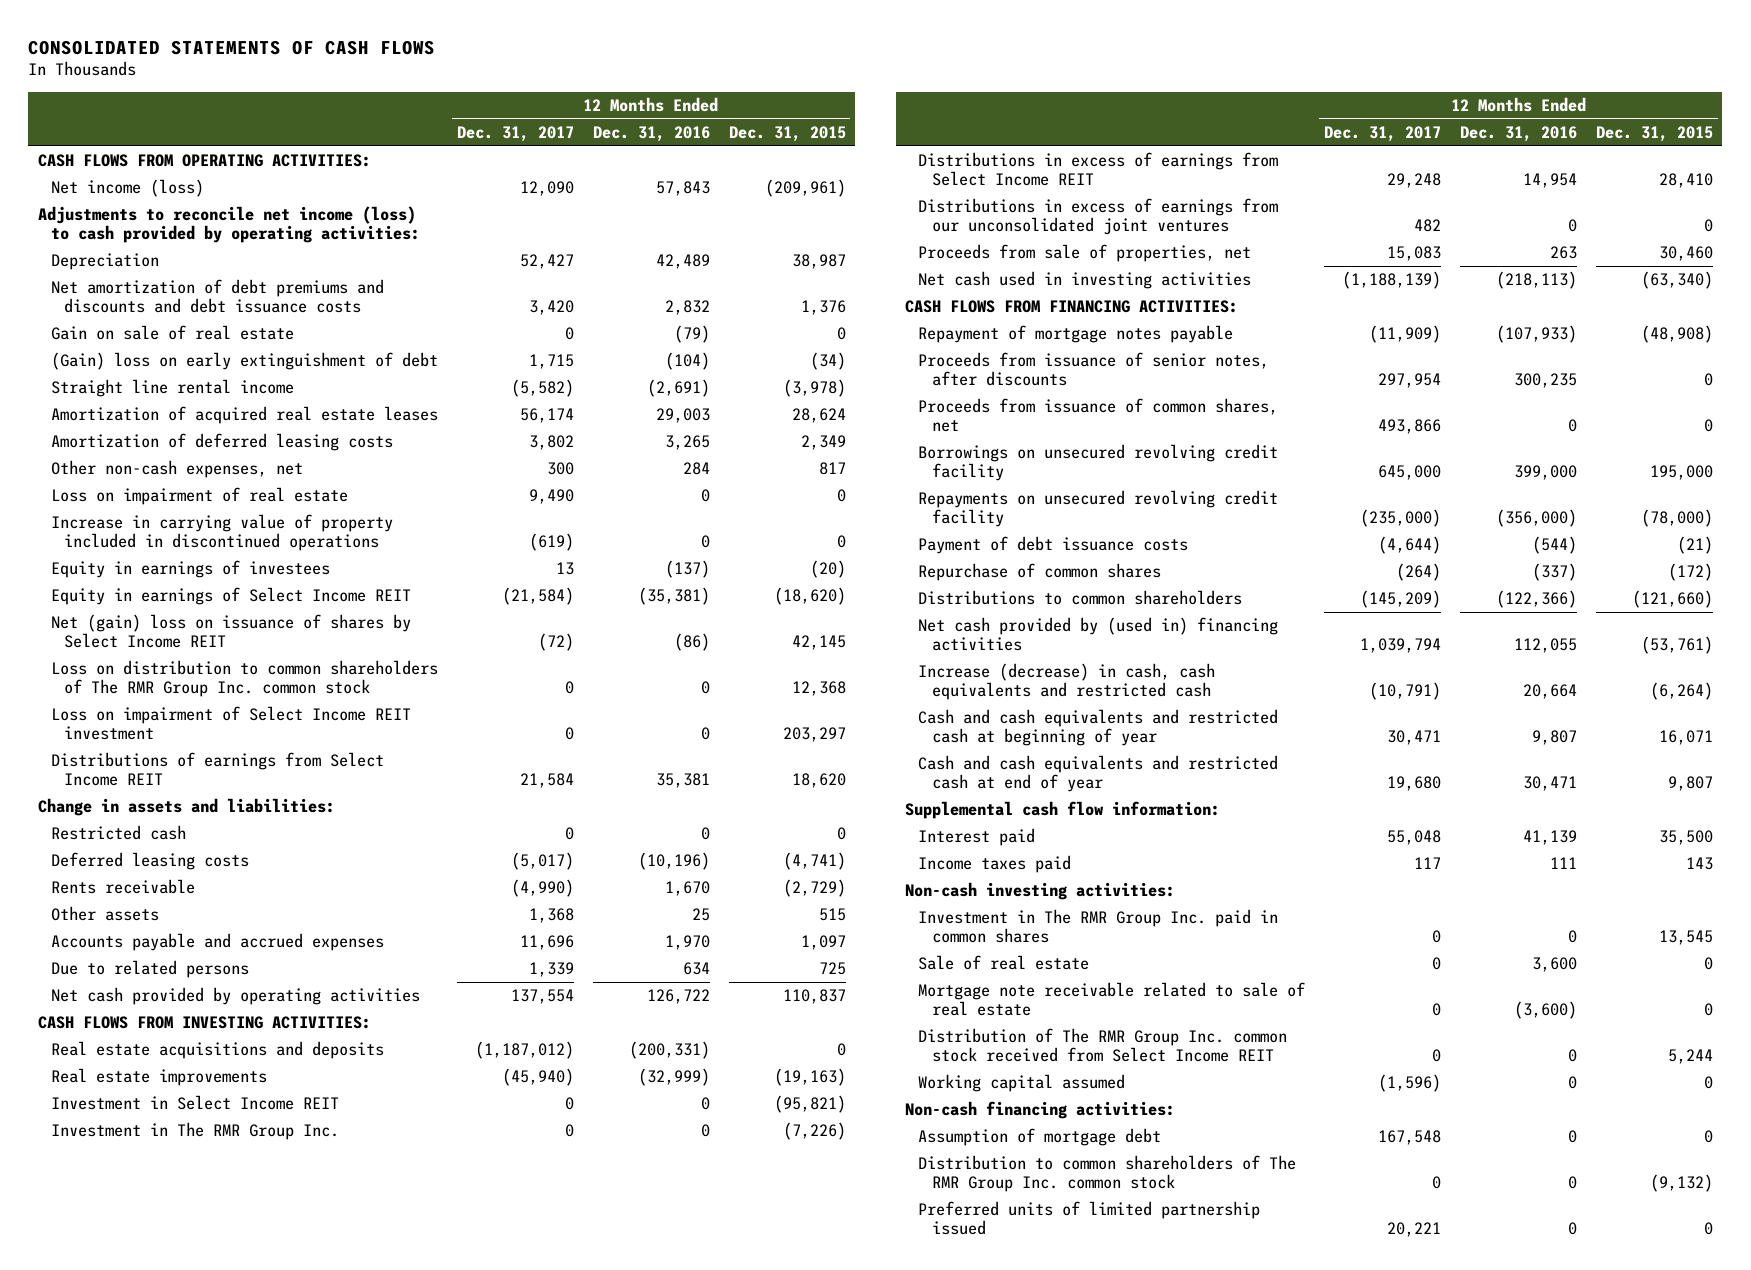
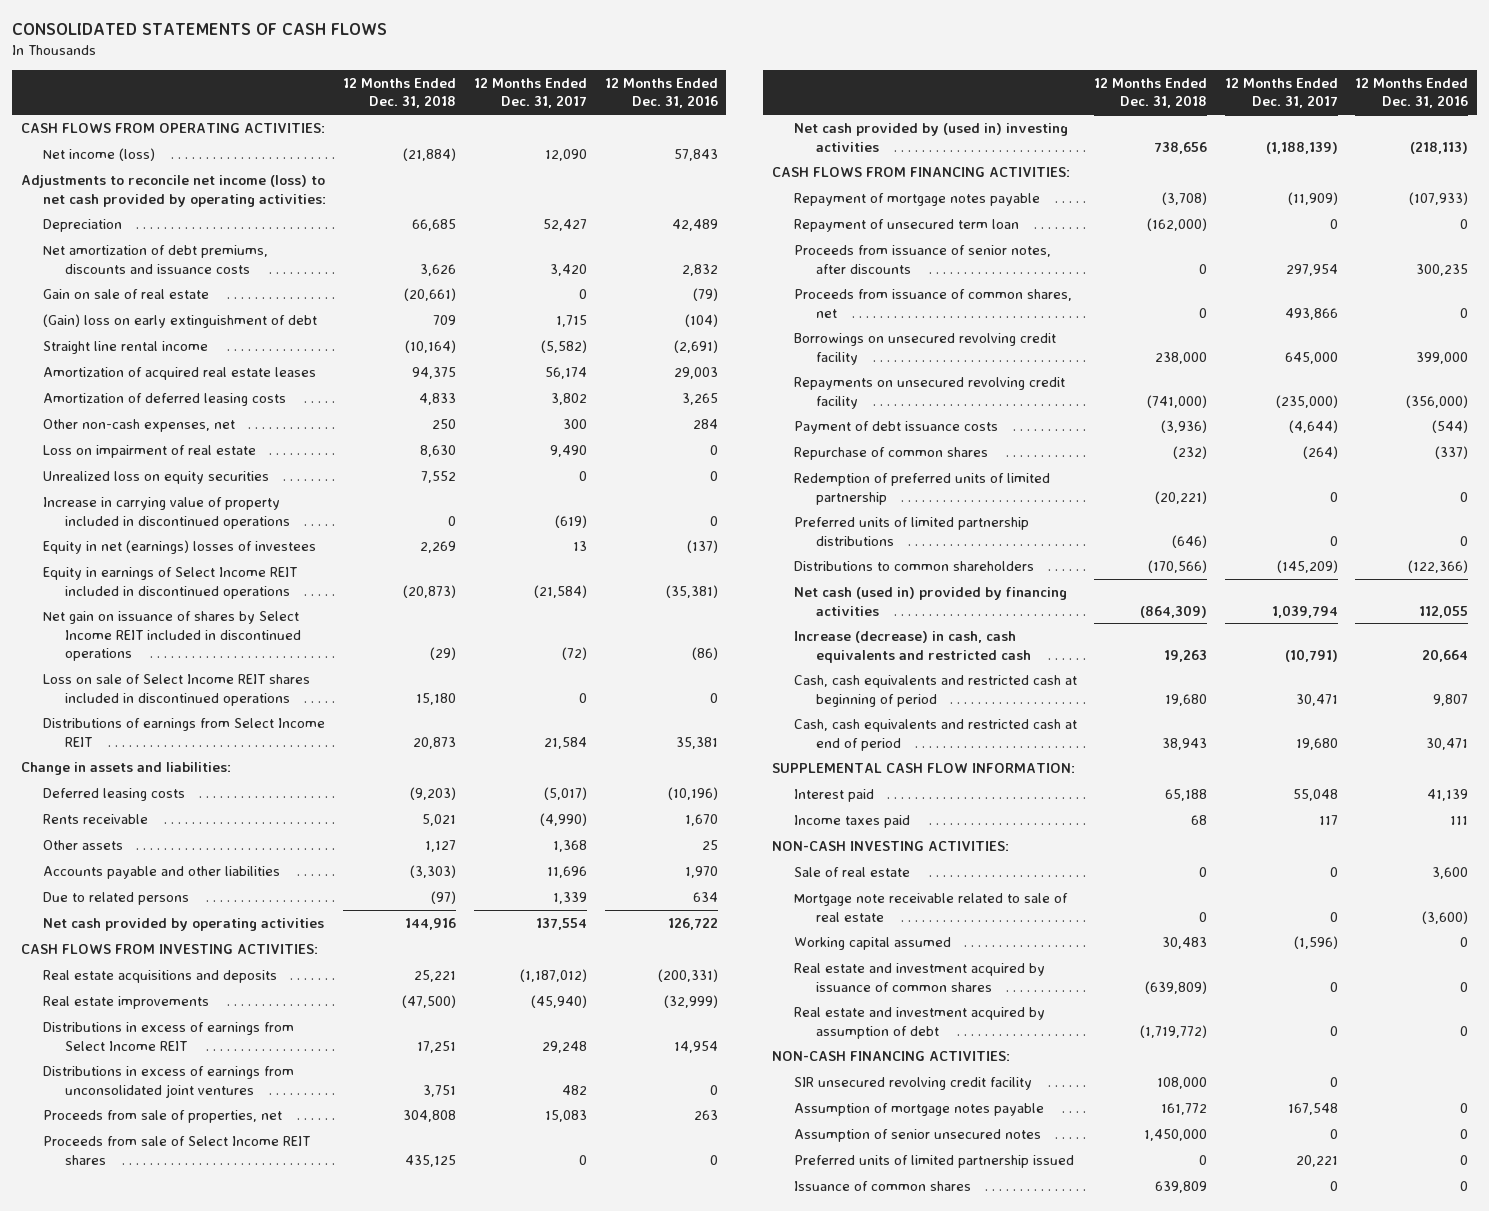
[728,126,846,143] Dec. 31, 2015 -> none
none -> [343,77,457,109] 12 Months Ended Dec. 31, 2018
[37,206,420,244] Adjustments to reconcile net income (loss) to cash provided by operating activities: -> [21,174,326,207] Adjustments to reconcile net income (loss) to net cash provided by operating activities:
[50,279,384,314] Net amortization of debt premiums and discounts and debt issuance costs -> [42,244,268,274] Net amortization of debt premiums, discounts and issuance costs
none -> [42,470,269,484] Unrealized loss on equity securities
[50,660,438,698] Loss on distribution to common shareholders of The RMR Group Inc. common stock -> none
[50,560,330,579] Equity in earnings of investees -> [42,539,316,554] Equity in net (earnings) losses of investees
[50,587,411,606] Equity in earnings of Select Income REIT -> [42,566,297,599] Equity in earnings of Select Income REIT included in discontinued operations
[50,614,411,649] Net (gain) loss on issuance of shares by Select Income REIT -> [42,610,301,662] Net gain on issuance of shares by Select Income REIT included in discontinued operations
[50,706,411,741] Loss on impairment of Select Income REIT investment -> [42,673,310,706] Loss on sale of Select Income REIT shares included in discontinued operations
[50,825,186,841] Restricted cash -> none
[50,933,384,952] Accounts payable and accrued expenses -> [42,865,280,879] Accounts payable and other liabilities
[50,1095,339,1111] Investment in Select Income REIT -> none
[50,1122,339,1141] Investment in The RMR Group Inc. -> none
[918,198,1279,236] Distributions in excess of earnings from our unconsolidated joint ventures -> [42,1065,294,1098] Distributions in excess of earnings from unconsolidated joint ventures
none -> [42,1135,310,1165] Proceeds from sale of Select Income REIT shares
[918,271,1252,290] Net cash used in investing activities -> [793,122,1068,152] Net cash provided by (used in) investing activities
none -> [793,218,1019,232] Repayment of unsecured term loan
none -> [793,472,1050,505] Redemption of preferred units of limited partnership
none -> [793,516,1029,546] Preferred units of limited partnership distributions
[918,617,1279,652] Net cash provided by (used in) financing activities -> [793,586,1067,616] Net cash (used in) provided by financing activities
[918,709,1279,747] Cash and cash equivalents and restricted cash at beginning of year -> [793,674,1077,707] Cash, cash equivalents and restricted cash at beginning of period
[918,755,1279,793] Cash and cash equivalents and restricted cash at end of year -> [793,718,1077,751] Cash, cash equivalents and restricted cash at end of period
[905,801,1221,820] Supplemental cash flow information: -> [771,762,1075,773] SUPPLEMENTAL CASH FLOW INFORMATION:
[918,909,1279,944] Investment in The RMR Group Inc. paid in common shares -> none
[905,882,1176,901] Non-cash investing activities: -> [771,840,1009,851] NON-CASH INVESTING ACTIVITIES:
[918,1028,1288,1063] Distribution of The RMR Group Inc. common stock received from Select Income REIT -> none
[918,1155,1297,1193] Distribution to common shareholders of The RMR Group Inc. common stock -> none
none -> [793,962,1045,992] Real estate and investment acquired by issuance of common shares
none -> [793,1006,1045,1039] Real estate and investment acquired by assumption of debt
[905,1101,1176,1120] Non-cash financing activities: -> [771,1050,1010,1061] NON-CASH FINANCING ACTIVITIES:
none -> [793,1076,1032,1090] SIR unsecured revolving credit facility
[918,1128,1162,1147] Assumption of mortgage debt -> [793,1102,1044,1116] Assumption of mortgage notes payable
none -> [793,1128,1041,1142] Assumption of senior unsecured notes
none -> [793,1180,971,1191] Issuance of common shares

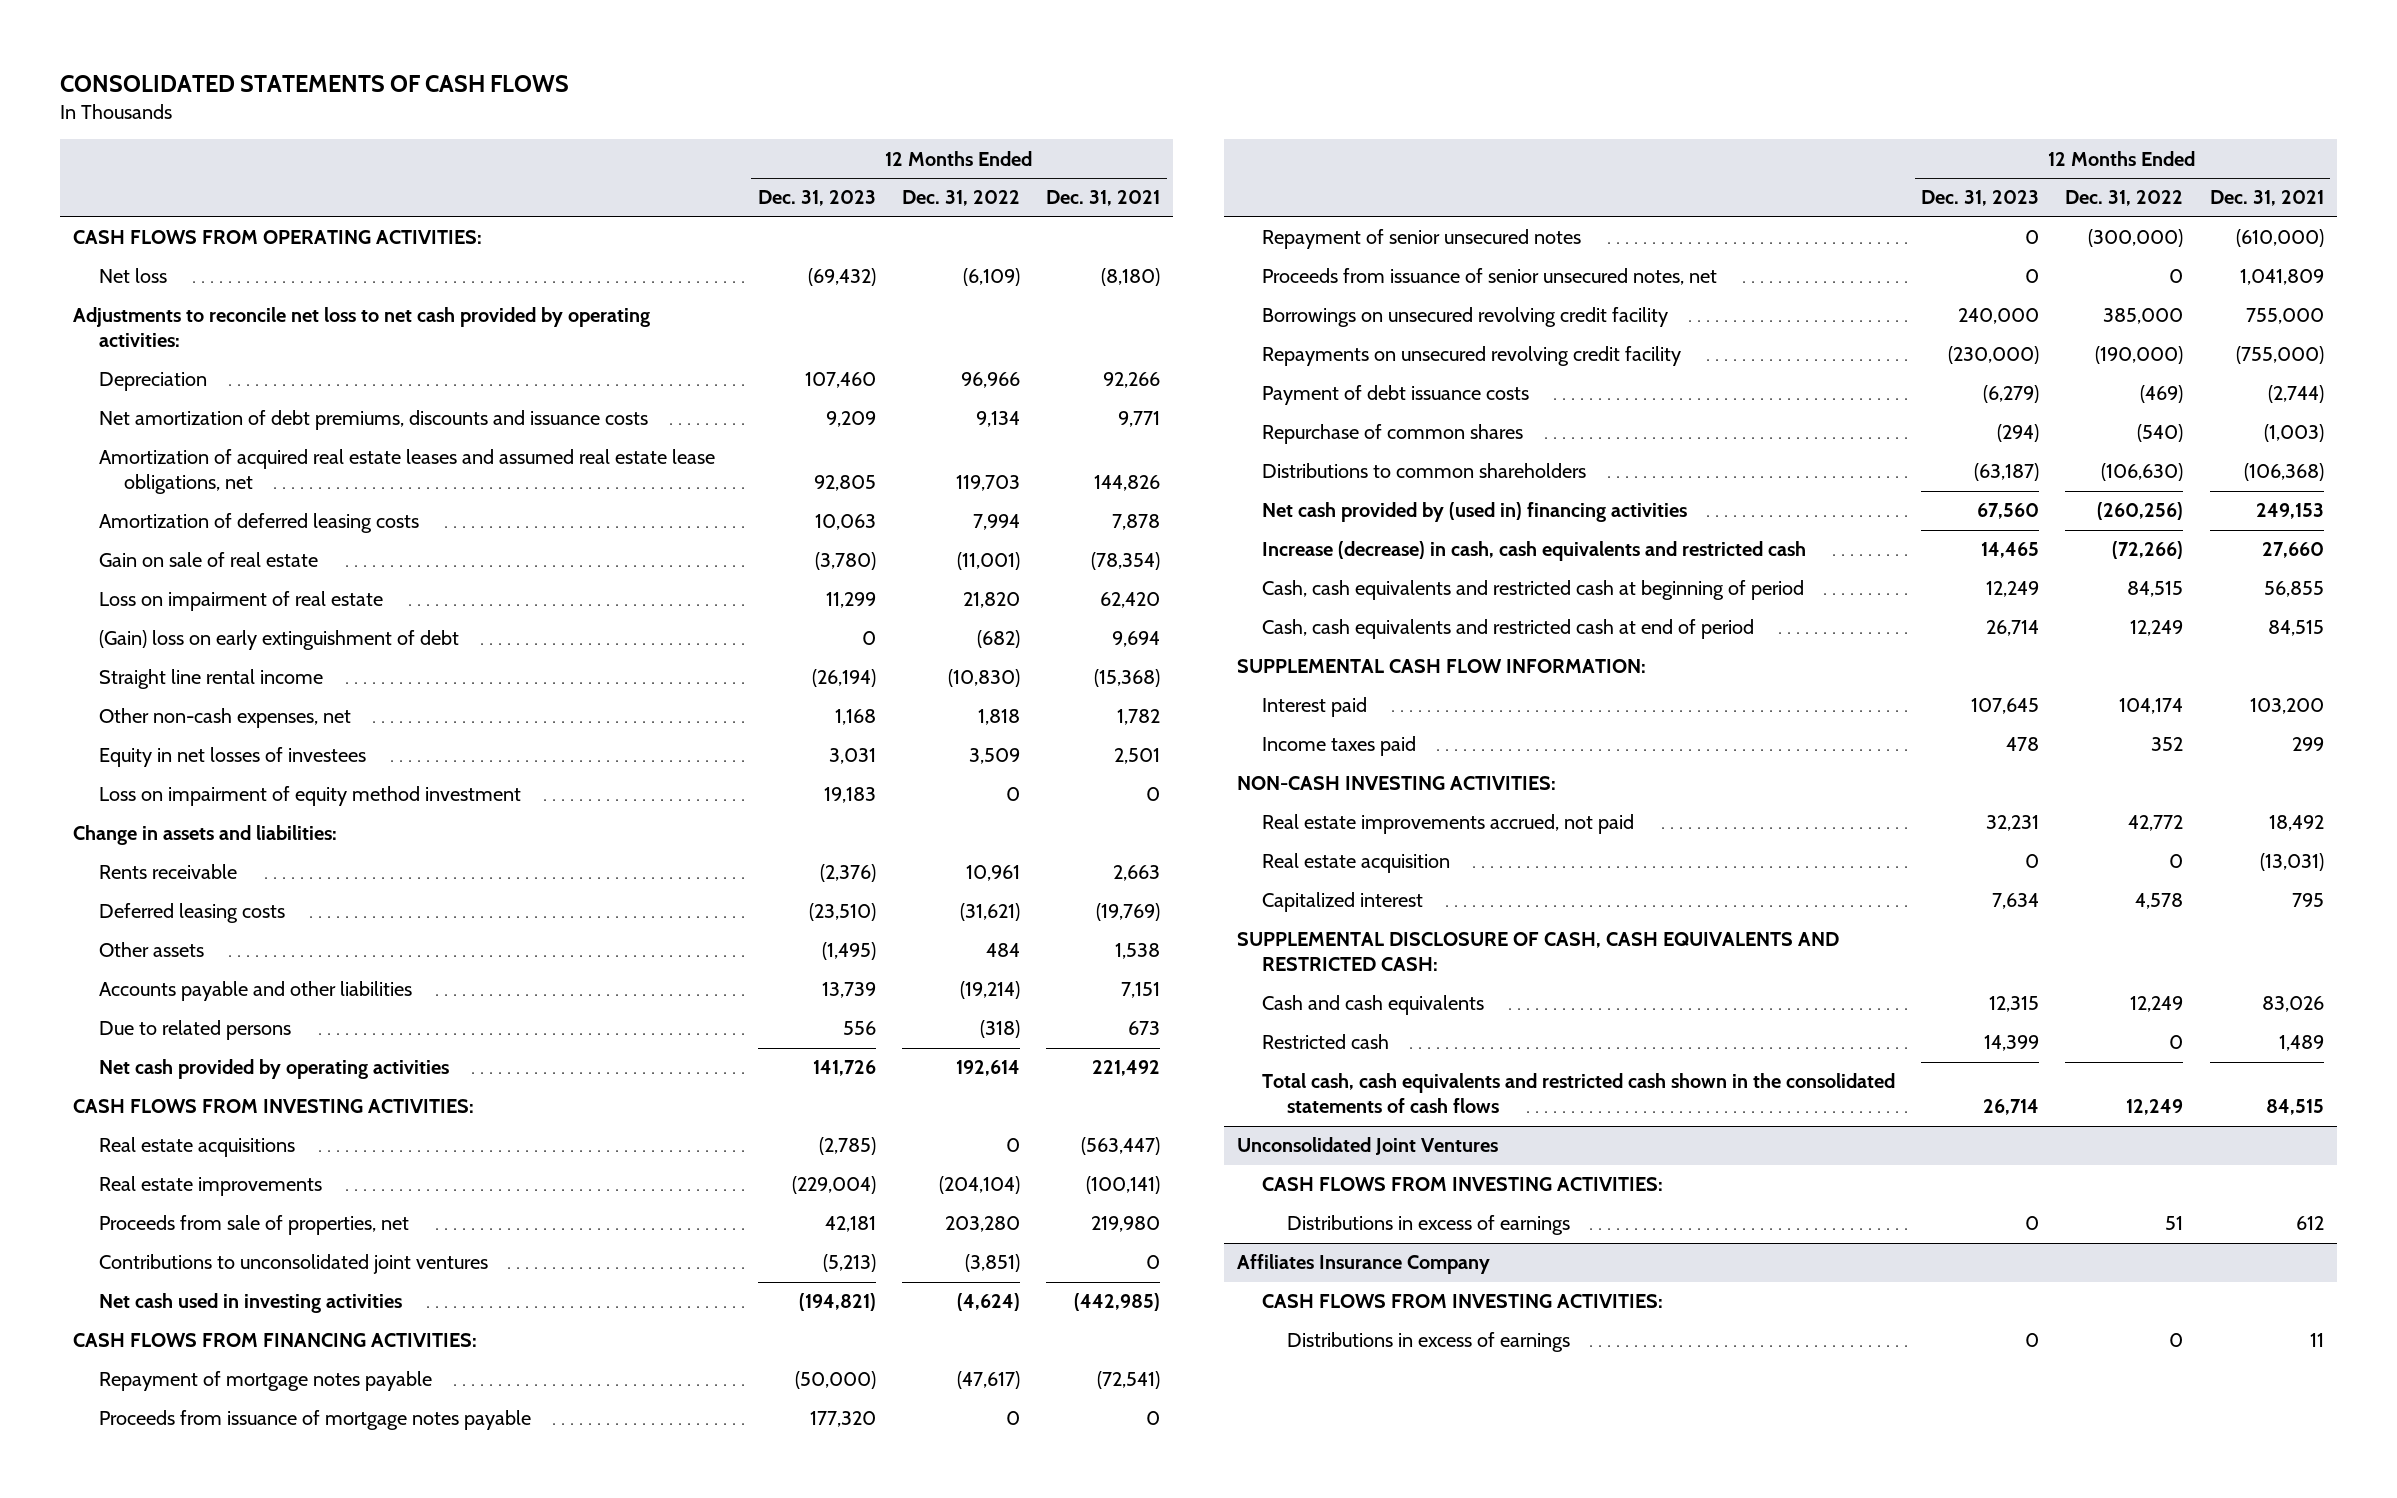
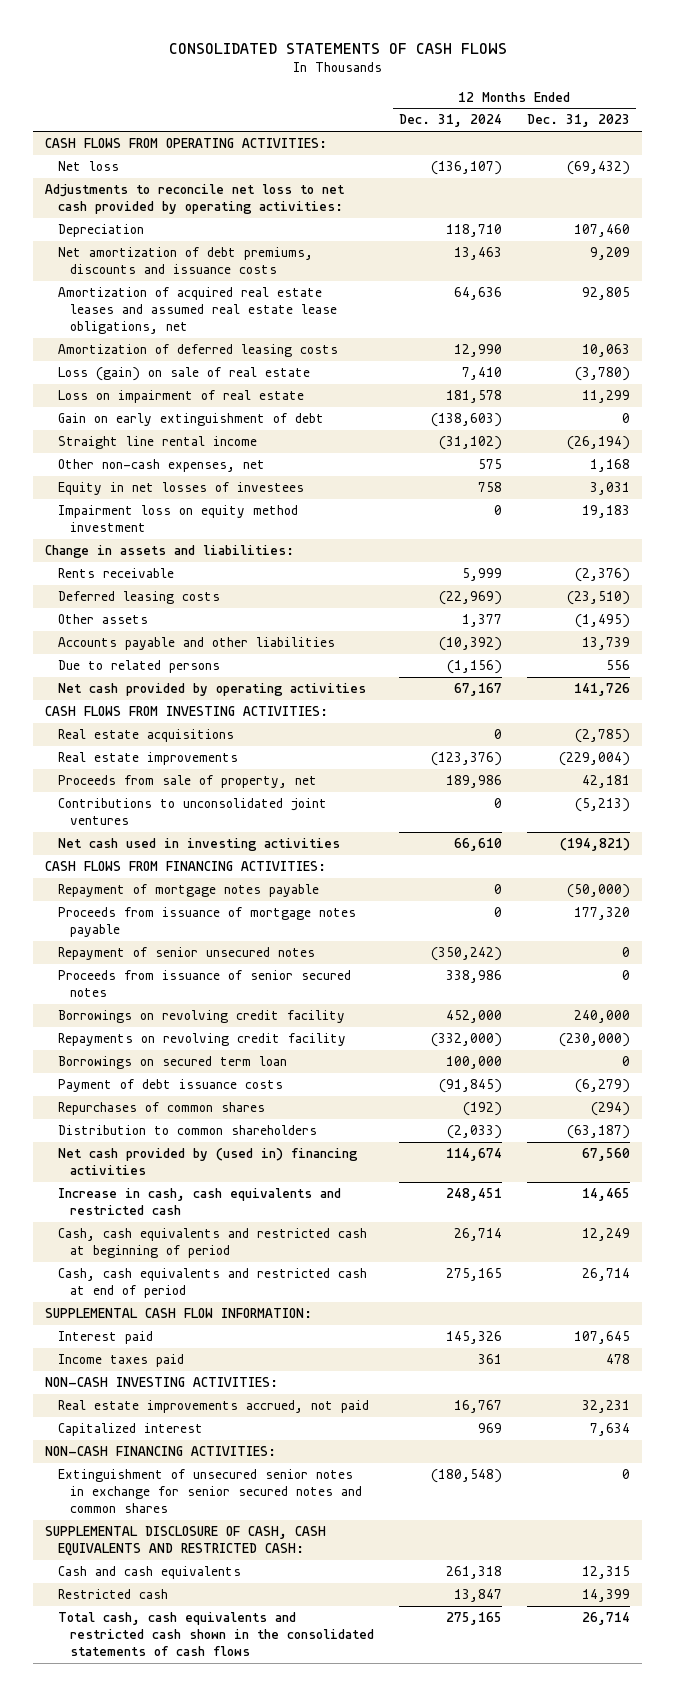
[902,190,1021,207] Dec. 31, 2022 -> none
[1046,190,1161,207] Dec. 31, 2021 -> none
none -> [399,114,503,128] Dec. 31, 2024
[98,552,318,568] Gain on sale of real estate -> [57,367,310,382] Loss (gain) on sale of real estate
[98,630,459,651] (Gain) loss on early extinguishment of debt -> [57,413,324,427] Gain on early extinguishment of debt
[98,786,521,807] Loss on impairment of equity method investment -> [57,505,298,532] Impairment loss on equity method investment
[98,1215,409,1236] Proceeds from sale of properties, net -> [57,775,317,789] Proceeds from sale of property, net
[1262,268,1718,286] Proceeds from issuance of senior unsecured notes, net -> [57,970,351,997] Proceeds from issuance of senior secured notes
[1262,307,1669,328] Borrowings on unsecured revolving credit facility -> [57,1010,345,1024] Borrowings on revolving credit facility
[1262,346,1682,367] Repayments on unsecured revolving credit facility -> [57,1033,346,1047] Repayments on revolving credit facility
none -> [57,1056,287,1070] Borrowings on secured term loan
[1262,424,1524,445] Repurchase of common shares -> [57,1102,265,1116] Repurchases of common shares
[1262,463,1587,479] Distributions to common shareholders -> [57,1125,317,1136] Distribution to common shareholders
[1262,541,1807,562] Increase (decrease) in cash, cash equivalents and restricted cash -> [57,1188,341,1215] Increase in cash, cash equivalents and restricted cash
[1262,853,1451,874] Real estate acquisition -> none
none -> [45,1446,277,1457] NON-CASH FINANCING ACTIVITIES:
none -> [57,1469,363,1513] Extinguishment of unsecured senior notes in exchange for senior secured notes and common shares
[1236,1137,1498,1156] Unconsolidated Joint Ventures -> none
[1262,1177,1664,1192] CASH FLOWS FROM INVESTING ACTIVITIES: -> none
[1287,1215,1571,1236] Distributions in excess of earnings -> none
[1236,1254,1490,1275] Affiliates Insurance Company -> none
[1262,1294,1664,1309] CASH FLOWS FROM INVESTING ACTIVITIES: -> none
[1287,1332,1571,1353] Distributions in excess of earnings -> none

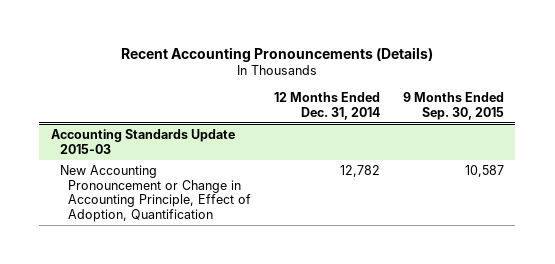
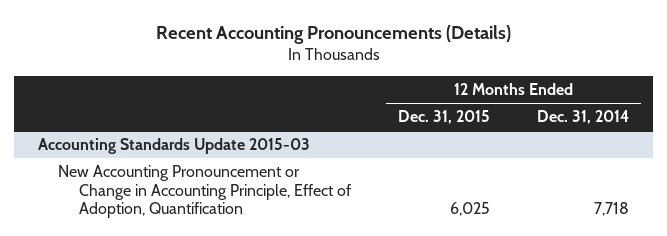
[402,92,504,121] 9 Months Ended Sep. 30, 2015 -> none
none -> [398,110,491,125] Dec. 31, 2015
[340,164,381,177] 12,782 -> [594,202,630,217] 7,718

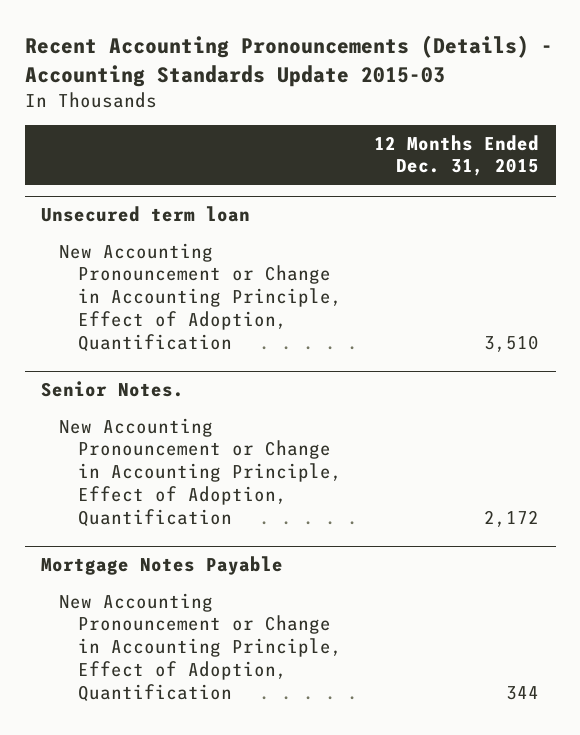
[155,24,511,44] Recent Accounting Pronouncements (Details) -> [24,35,553,87] Recent Accounting Pronouncements (Details) - Accounting Standards Update 2015-03
[537,110,630,125] Dec. 31, 2014 -> none
[37,138,310,155] Accounting Standards Update 2015-03 -> [40,205,250,222] Unsecured term loan
[450,202,491,217] 6,025 -> [484,334,540,352] 3,510
none -> [40,380,184,397] Senior Notes.
none -> [59,417,343,527] New Accounting Pronouncement or Change in Accounting Principle, Effect of Adoption, Quantification
none -> [40,555,283,575] Mortgage Notes Payable
none -> [59,592,343,702] New Accounting Pronouncement or Change in Accounting Principle, Effect of Adoption, Quantification

